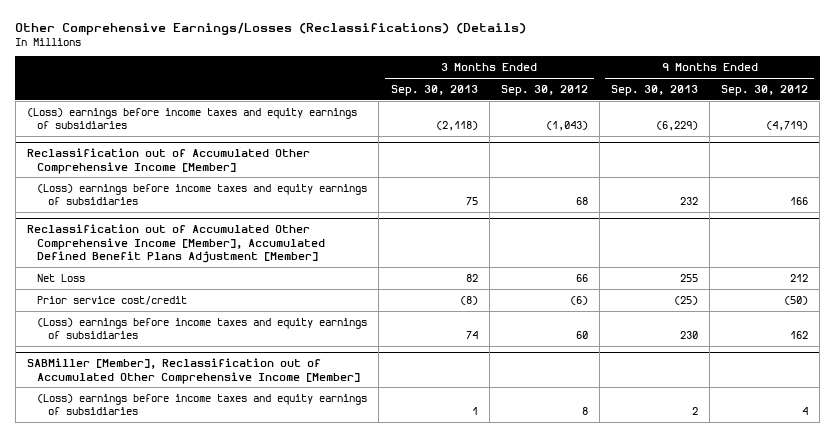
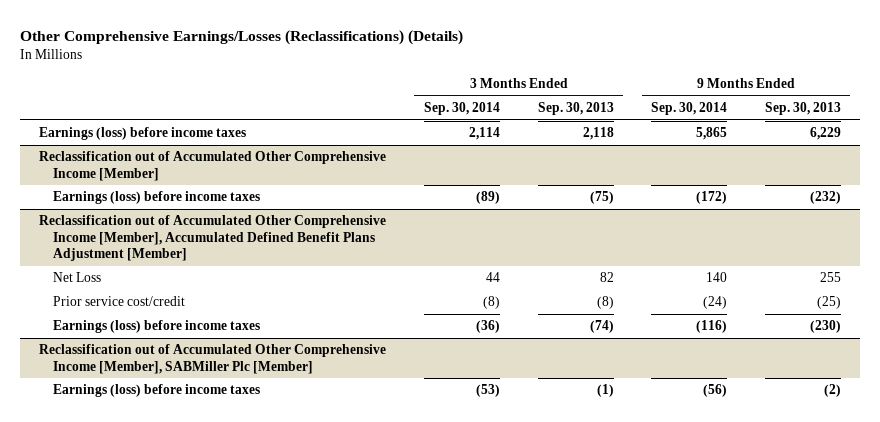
[500,84,588,96] Sep. 30, 2012 -> none
[721,84,809,96] Sep. 30, 2012 -> none
none -> [423,102,500,116] Sep. 30, 2014
none -> [651,102,728,116] Sep. 30, 2014
[26,107,357,130] (Loss) earnings before income taxes and equity earnings of subsidiaries -> [39,127,247,141] Earnings (loss) before income taxes
[435,121,478,132] (2,118) -> [582,127,614,141] 2,118
[655,121,698,132] (6,229) -> [809,127,841,141] 6,229
[37,183,368,206] (Loss) earnings before income taxes and equity earnings of subsidiaries -> [52,191,260,205] Earnings (loss) before income taxes
[465,197,478,206] 75 -> [589,191,614,205] (75)
[679,197,698,206] 232 -> [809,191,841,205] (232)
[37,317,368,340] (Loss) earnings before income taxes and equity earnings of subsidiaries -> [52,320,260,334] Earnings (loss) before income taxes
[465,331,478,340] 74 -> [589,320,614,334] (74)
[679,331,698,340] 230 -> [809,320,841,334] (230)
[26,358,361,384] SABMiller [Member], Reclassification out of Accumulated Other Comprehensive Income [Member] -> [39,344,387,374] Reclassification out of Accumulated Other Comprehensive Income [Member], SABMiller Plc [Member]
[37,393,368,416] (Loss) earnings before income taxes and equity earnings of subsidiaries -> [52,384,260,398] Earnings (loss) before income taxes
[471,407,478,416] 1 -> [596,384,614,398] (1)
[691,407,698,416] 2 -> [823,384,841,398] (2)

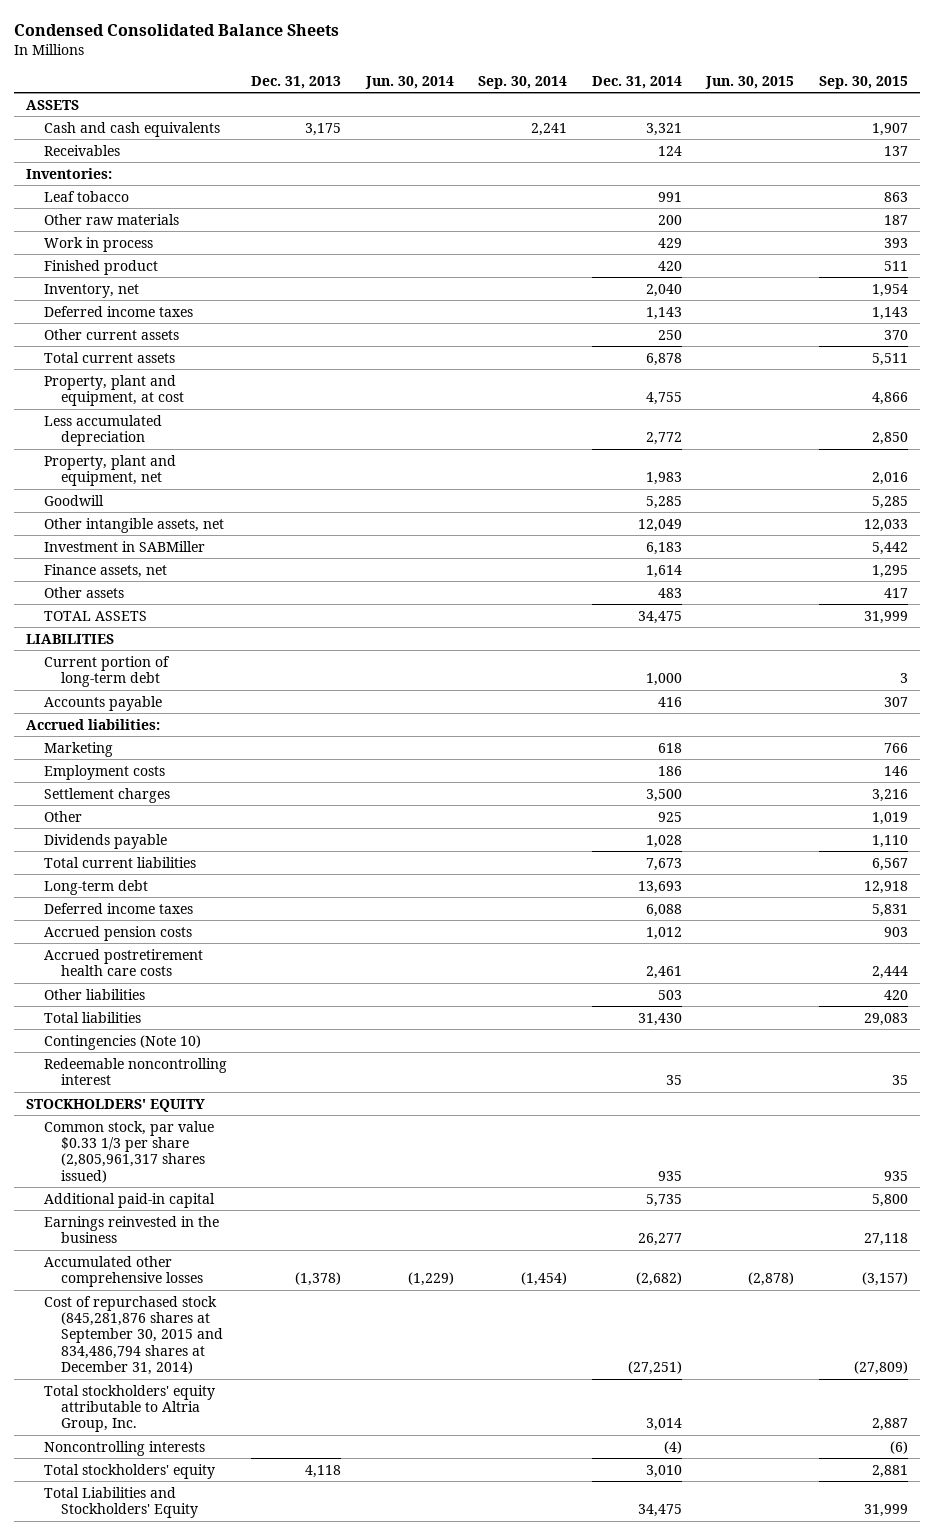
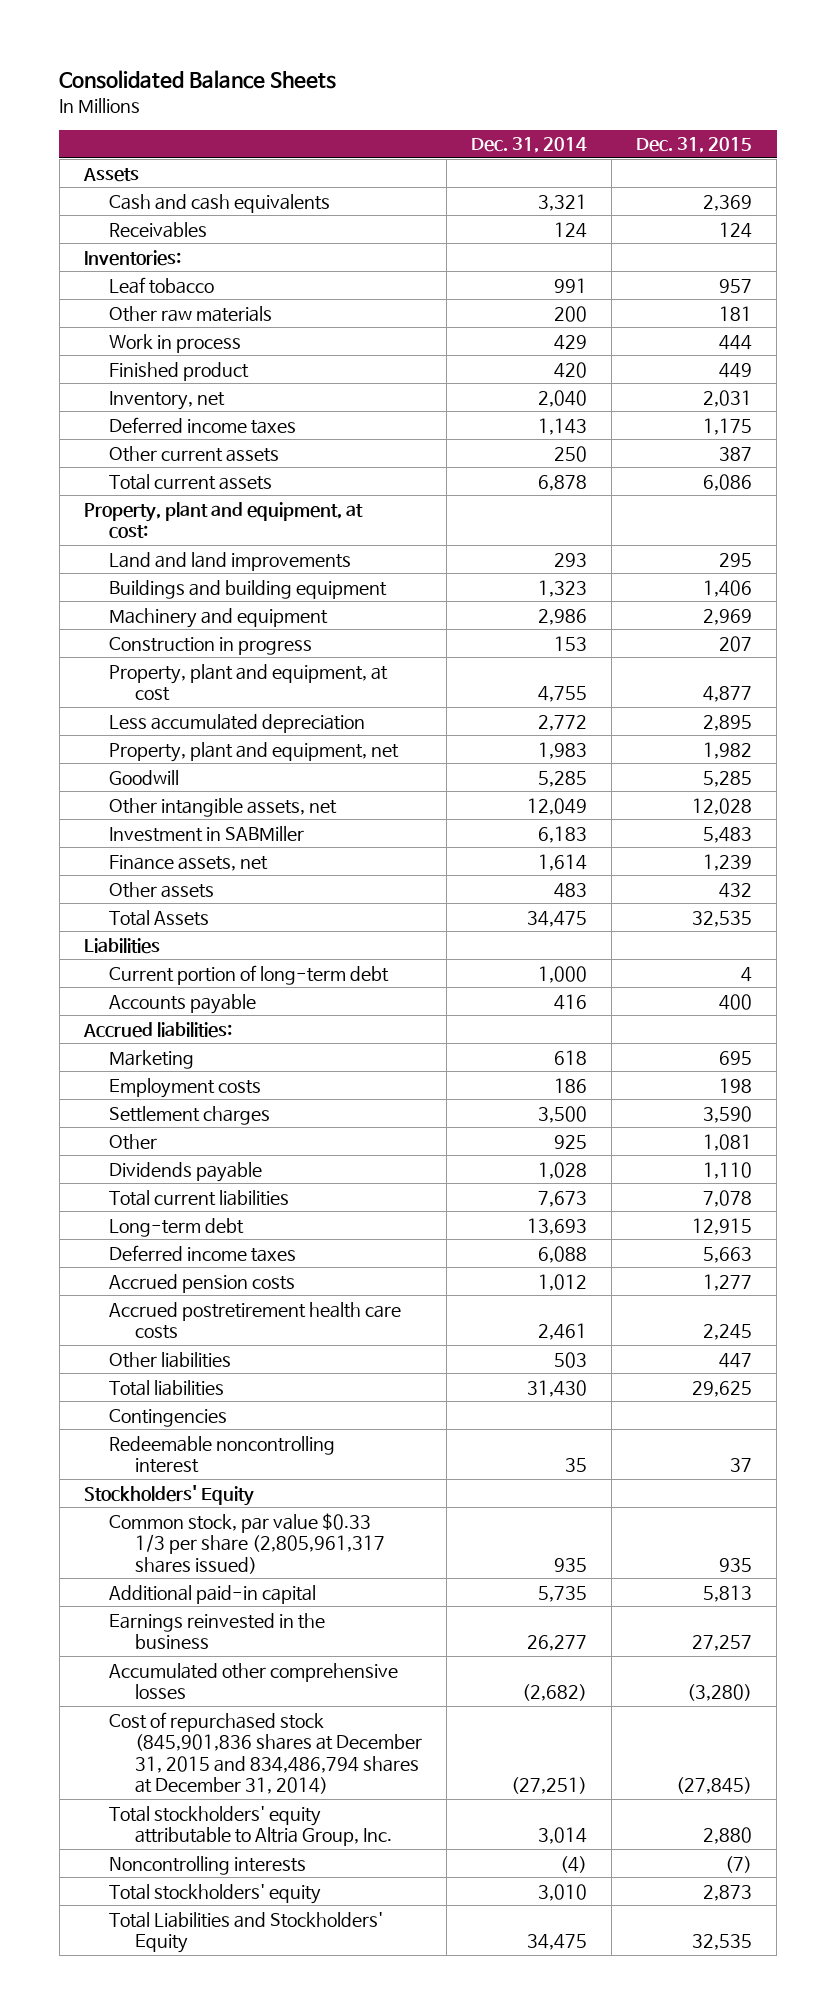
[14,23,340,36] Condensed Consolidated Balance Sheets -> [59,70,337,90] Consolidated Balance Sheets
[251,75,342,89] Dec. 31, 2013 -> none
[364,75,454,89] Jun. 30, 2014 -> none
[478,75,568,89] Sep. 30, 2014 -> none
[705,75,795,89] Jun. 30, 2015 -> none
[818,75,908,89] Sep. 30, 2015 -> none
none -> [635,137,752,154] Dec. 31, 2015
[26,99,80,110] ASSETS -> [82,167,139,182] Assets
none -> [83,501,363,540] Property, plant and equipment, at cost:
none -> [109,551,352,571] Land and land improvements
none -> [109,579,388,599] Buildings and building equipment
none -> [109,607,329,628] Machinery and equipment
none -> [109,636,313,655] Construction in progress
[43,610,147,621] TOTAL ASSETS -> [109,909,210,926] Total Assets
[26,633,115,644] LIABILITIES -> [83,937,160,954] Liabilities
[43,1034,201,1050] Contingencies (Note 10) -> [109,1408,228,1427] Contingencies
[26,1098,206,1112] STOCKHOLDERS' EQUITY -> [83,1484,254,1506] Stockholders' Equity
[43,1295,224,1375] Cost of repurchased stock (845,281,876 shares at September 30, 2015 and 834,486,794 shares at December 31, 2014) -> [109,1711,422,1795] Cost of repurchased stock (845,901,836 shares at December 31, 2015 and 834,486,794 shares at December 31, 2014)

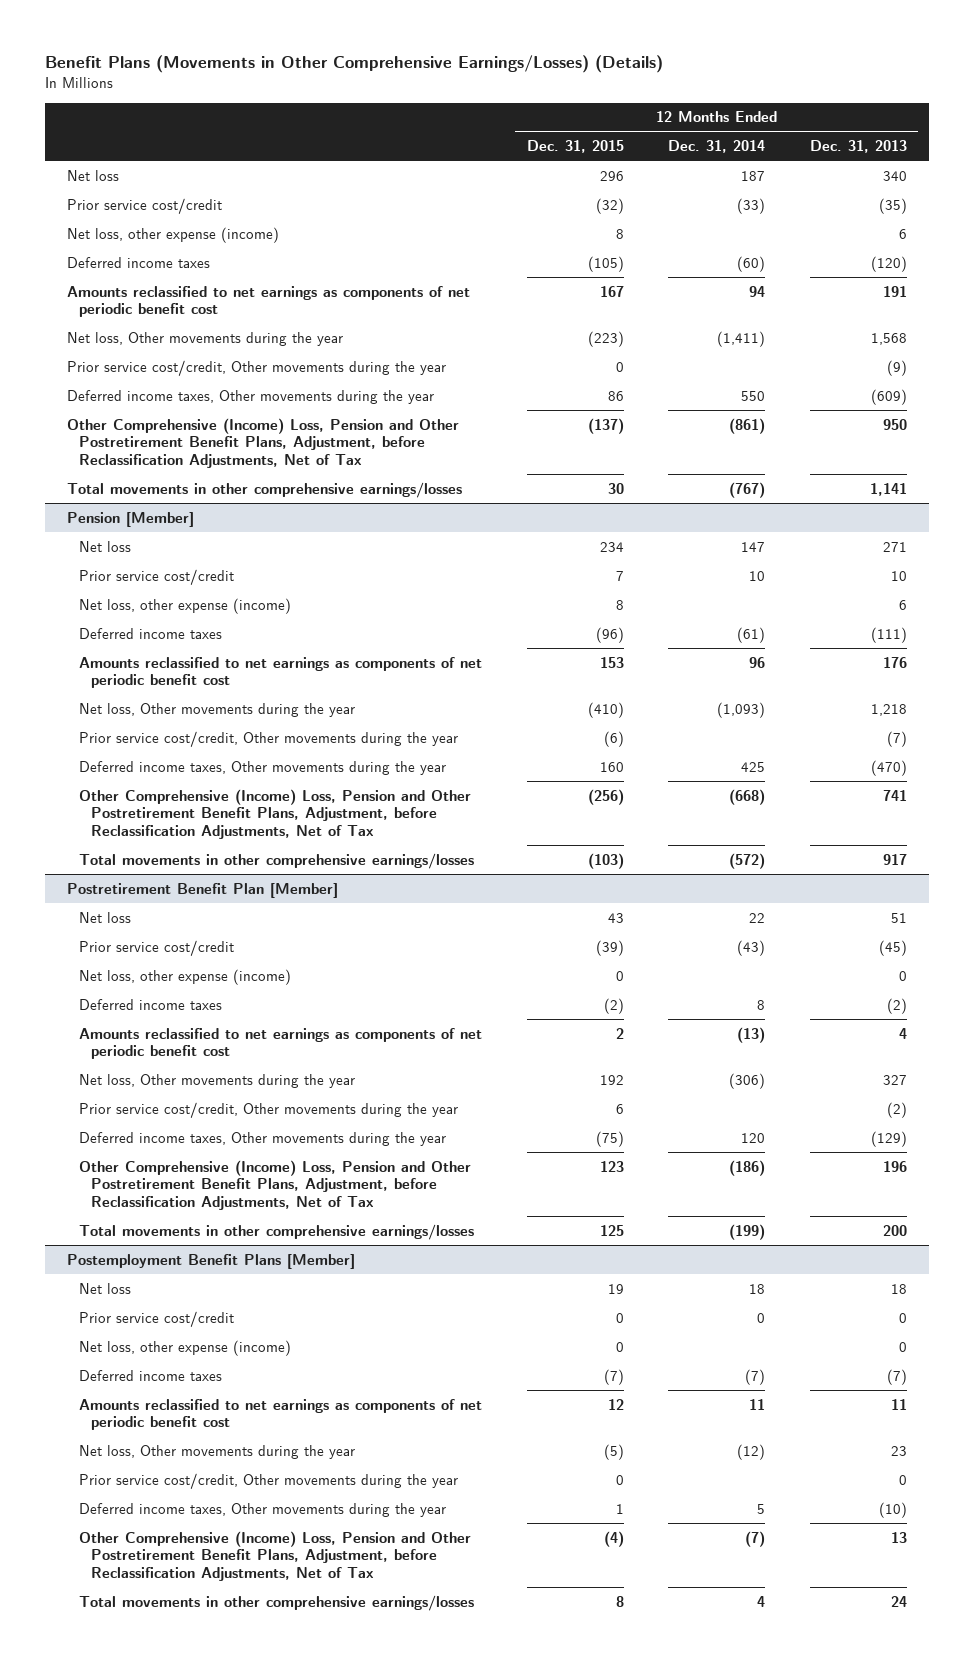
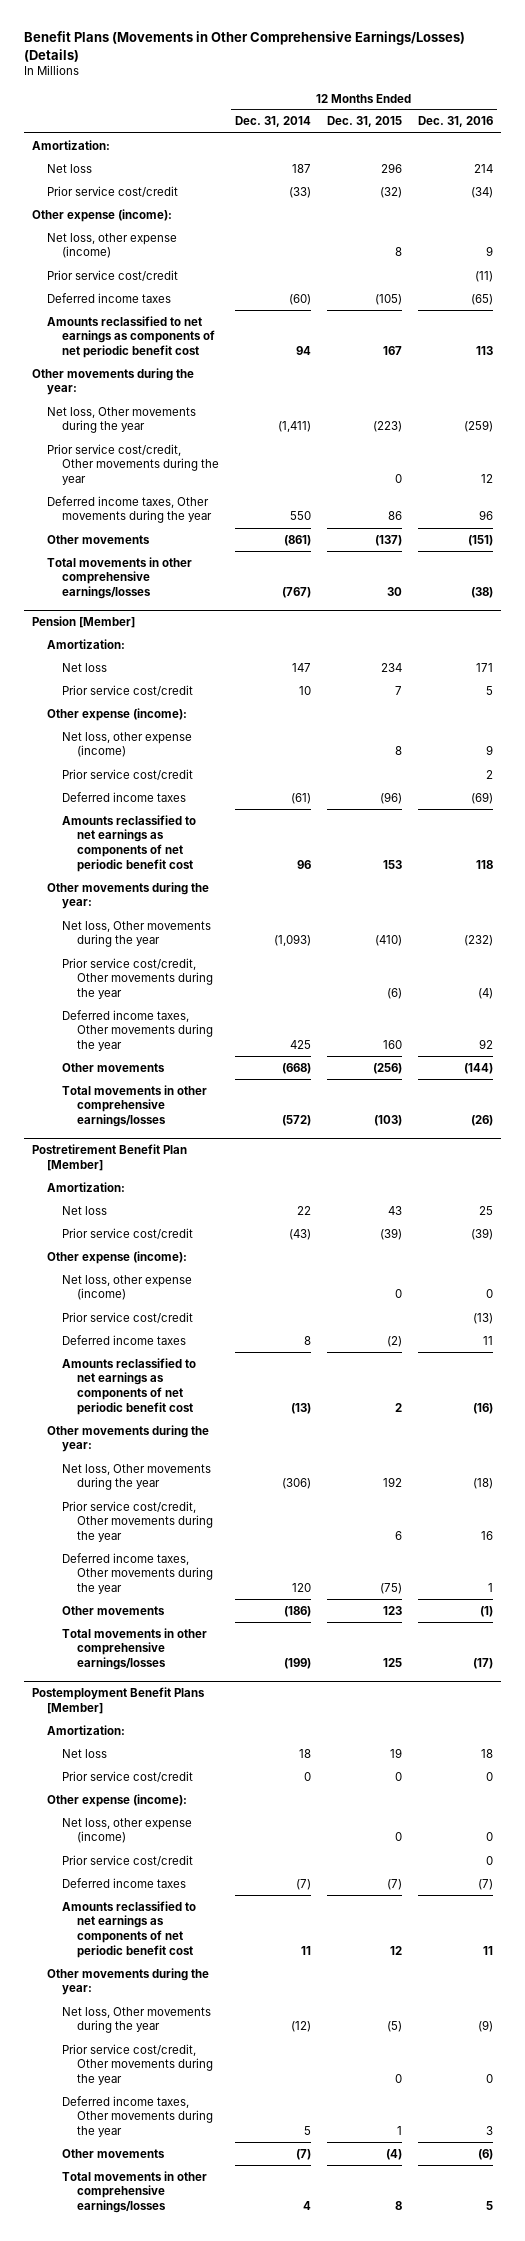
[809,140,907,154] Dec. 31, 2013 -> none
none -> [417,116,493,128] Dec. 31, 2016
none -> [32,139,111,150] Amortization:
none -> [32,208,173,222] Other expense (income):
none -> [47,269,179,282] Prior service cost/credit
none -> [32,367,195,396] Other movements during the year:
[66,417,459,469] Other Comprehensive (Income) Loss, Pension and Other Postretirement Benefit Plans, Adjustment, before Reclassification Adjustments, Net of Tax -> [47,534,151,544] Other movements
none -> [47,638,126,649] Amortization:
none -> [47,707,188,721] Other expense (income):
none -> [61,768,193,781] Prior service cost/credit
none -> [47,881,210,910] Other movements during the year:
[79,788,472,840] Other Comprehensive (Income) Loss, Pension and Other Postretirement Benefit Plans, Adjustment, before Reclassification Adjustments, Net of Tax -> [61,1062,165,1072] Other movements
none -> [47,1181,126,1192] Amortization:
none -> [47,1250,188,1264] Other expense (income):
none -> [61,1311,193,1324] Prior service cost/credit
none -> [47,1424,210,1453] Other movements during the year:
[79,1159,472,1211] Other Comprehensive (Income) Loss, Pension and Other Postretirement Benefit Plans, Adjustment, before Reclassification Adjustments, Net of Tax -> [61,1605,165,1615] Other movements
none -> [47,1724,126,1735] Amortization:
none -> [47,1793,188,1807] Other expense (income):
none -> [61,1854,193,1867] Prior service cost/credit
none -> [47,1967,210,1996] Other movements during the year:
[79,1530,472,1582] Other Comprehensive (Income) Loss, Pension and Other Postretirement Benefit Plans, Adjustment, before Reclassification Adjustments, Net of Tax -> [61,2148,165,2158] Other movements

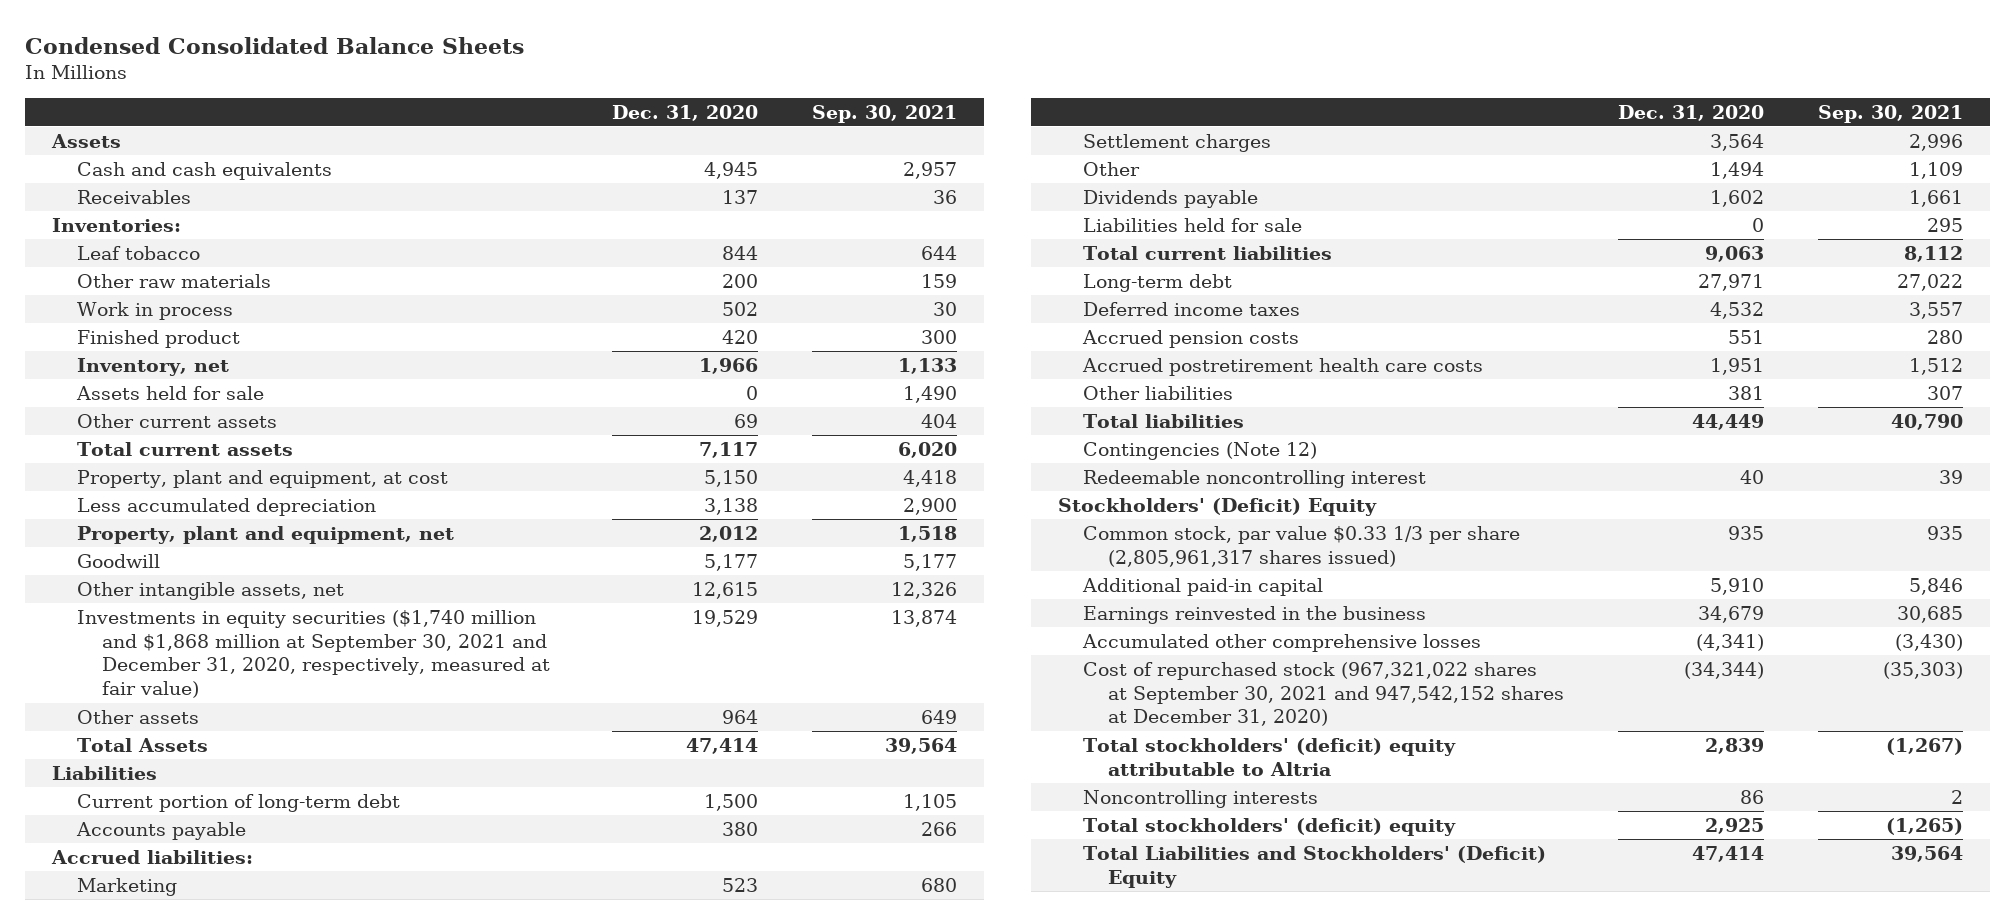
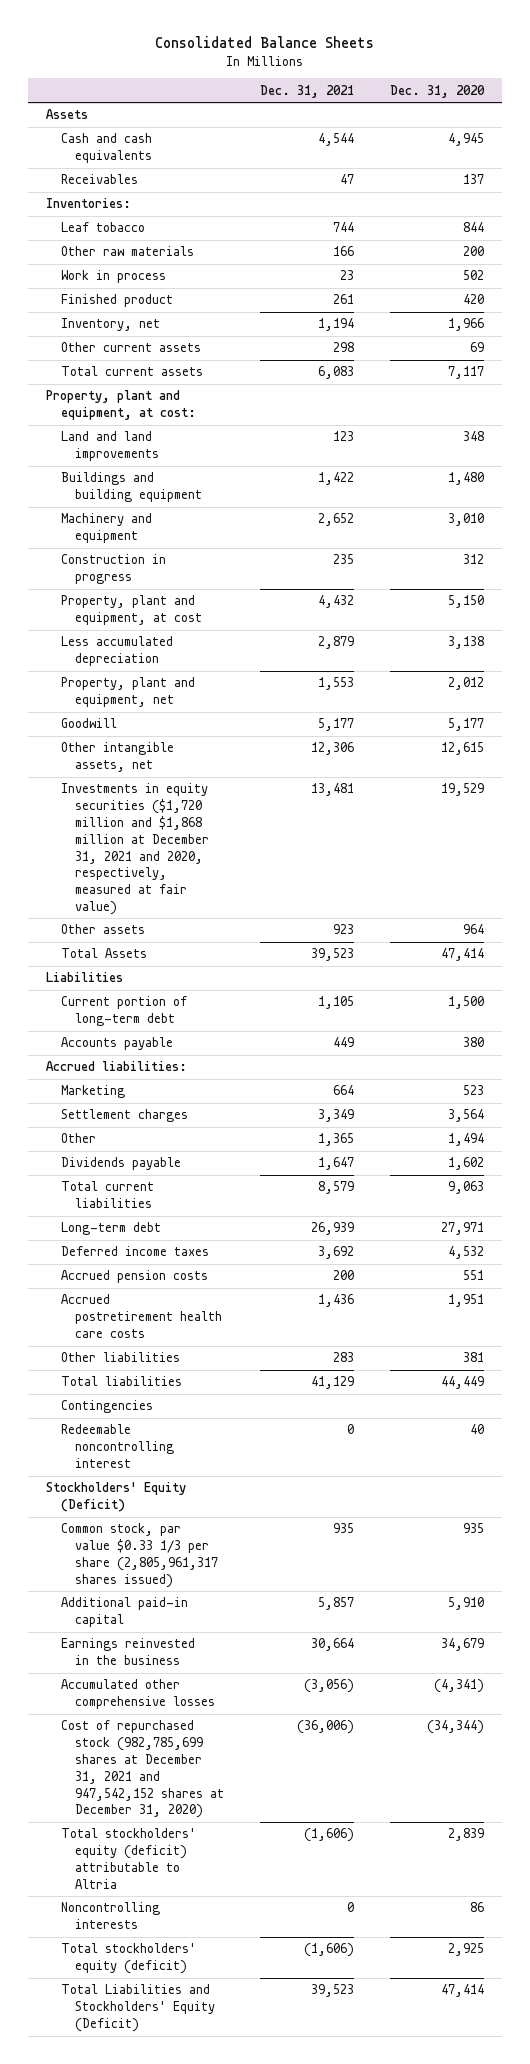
[25,36,525,54] Condensed Consolidated Balance Sheets -> [155,36,375,49] Consolidated Balance Sheets
[812,104,958,123] Sep. 30, 2021 -> none
none -> [260,84,355,98] Dec. 31, 2021
[76,385,265,400] Assets held for sale -> none
none -> [46,390,196,421] Property, plant and equipment, at cost:
none -> [60,431,160,462] Land and land improvements
none -> [60,472,203,503] Buildings and building equipment
none -> [60,513,152,544] Machinery and equipment
none -> [60,554,166,585] Construction in progress
[77,609,551,699] Investments in equity securities ($1,740 million and $1,868 million at September 30, 2021 and December 31, 2020, respectively, measured at fair value) -> [60,783,210,915] Investments in equity securities ($1,720 million and $1,868 million at December 31, 2021 and 2020, respectively, measured at fair value)
[1082,217,1302,232] Liabilities held for sale -> none
[1082,441,1317,460] Contingencies (Note 12) -> [60,1400,153,1414] Contingencies
[1057,497,1377,516] Stockholders' (Deficit) Equity -> [46,1482,187,1513] Stockholders' Equity (Deficit)
[1082,661,1564,727] Cost of repurchased stock (967,321,022 shares at September 30, 2021 and 947,542,152 shares at December 31, 2020) -> [60,1720,225,1819] Cost of repurchased stock (982,785,699 shares at December 31, 2021 and 947,542,152 shares at December 31, 2020)
[1082,737,1456,776] Total stockholders' (deficit) equity attributable to Altria -> [60,1828,196,1889] Total stockholders' equity (deficit) attributable to Altria
[1082,817,1456,836] Total stockholders' (deficit) equity -> [60,1943,196,1975] Total stockholders' equity (deficit)
[1082,845,1546,888] Total Liabilities and Stockholders' (Deficit) Equity -> [60,1984,216,2033] Total Liabilities and Stockholders' Equity (Deficit)

